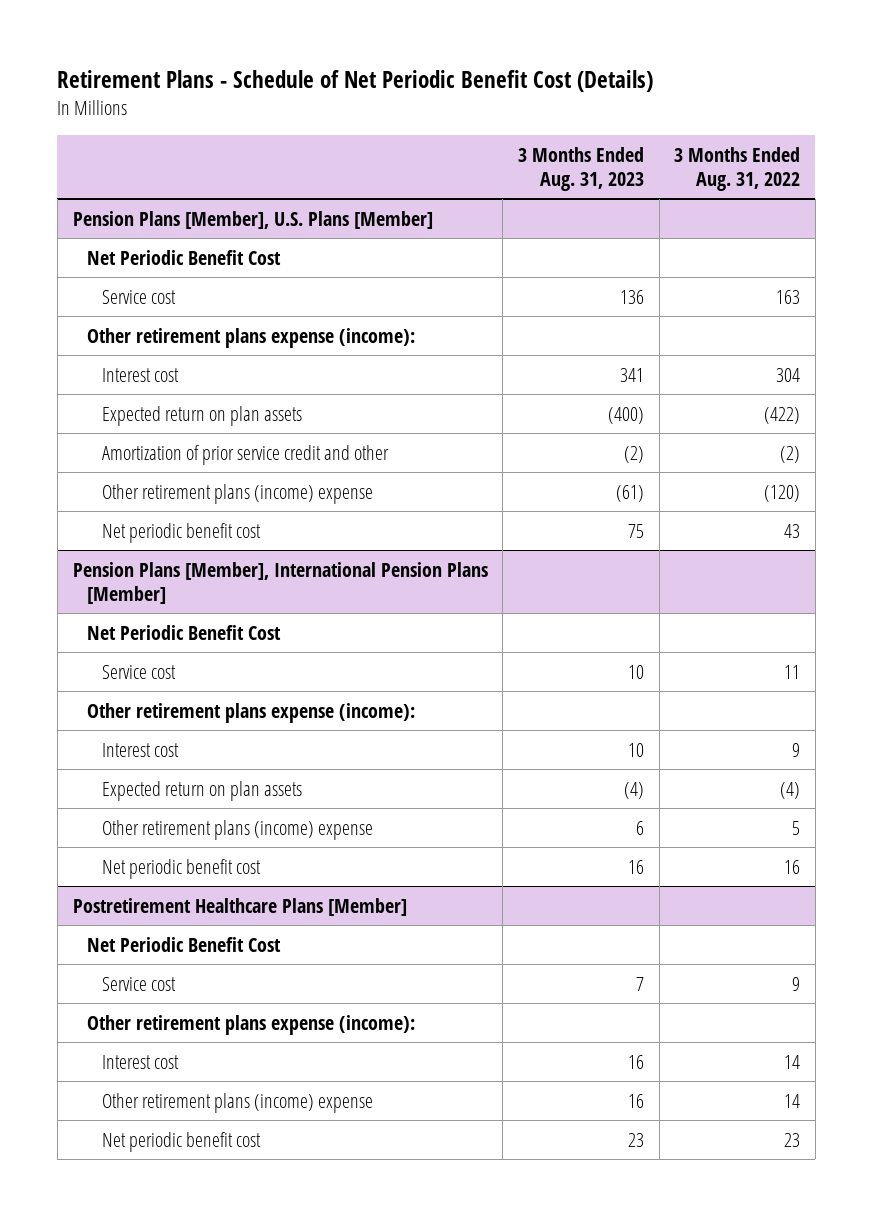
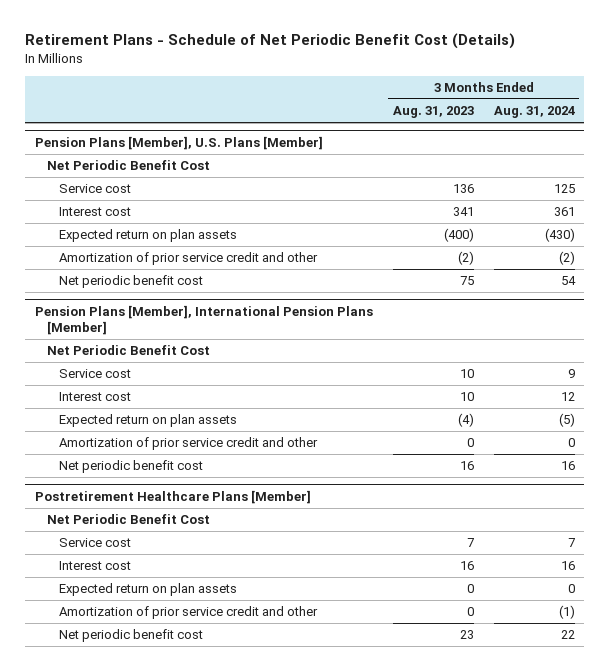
[674,146,801,191] 3 Months Ended Aug. 31, 2022 -> none
none -> [493,106,575,119] Aug. 31, 2024
[87,327,416,348] Other retirement plans expense (income): -> none
[102,483,374,504] Other retirement plans (income) expense -> none
[87,702,416,723] Other retirement plans expense (income): -> none
[102,819,374,840] Other retirement plans (income) expense -> none
none -> [59,437,319,451] Amortization of prior service credit and other
[87,1014,416,1035] Other retirement plans expense (income): -> none
[102,1092,374,1113] Other retirement plans (income) expense -> none
none -> [59,583,238,597] Expected return on plan assets
none -> [59,606,319,620] Amortization of prior service credit and other

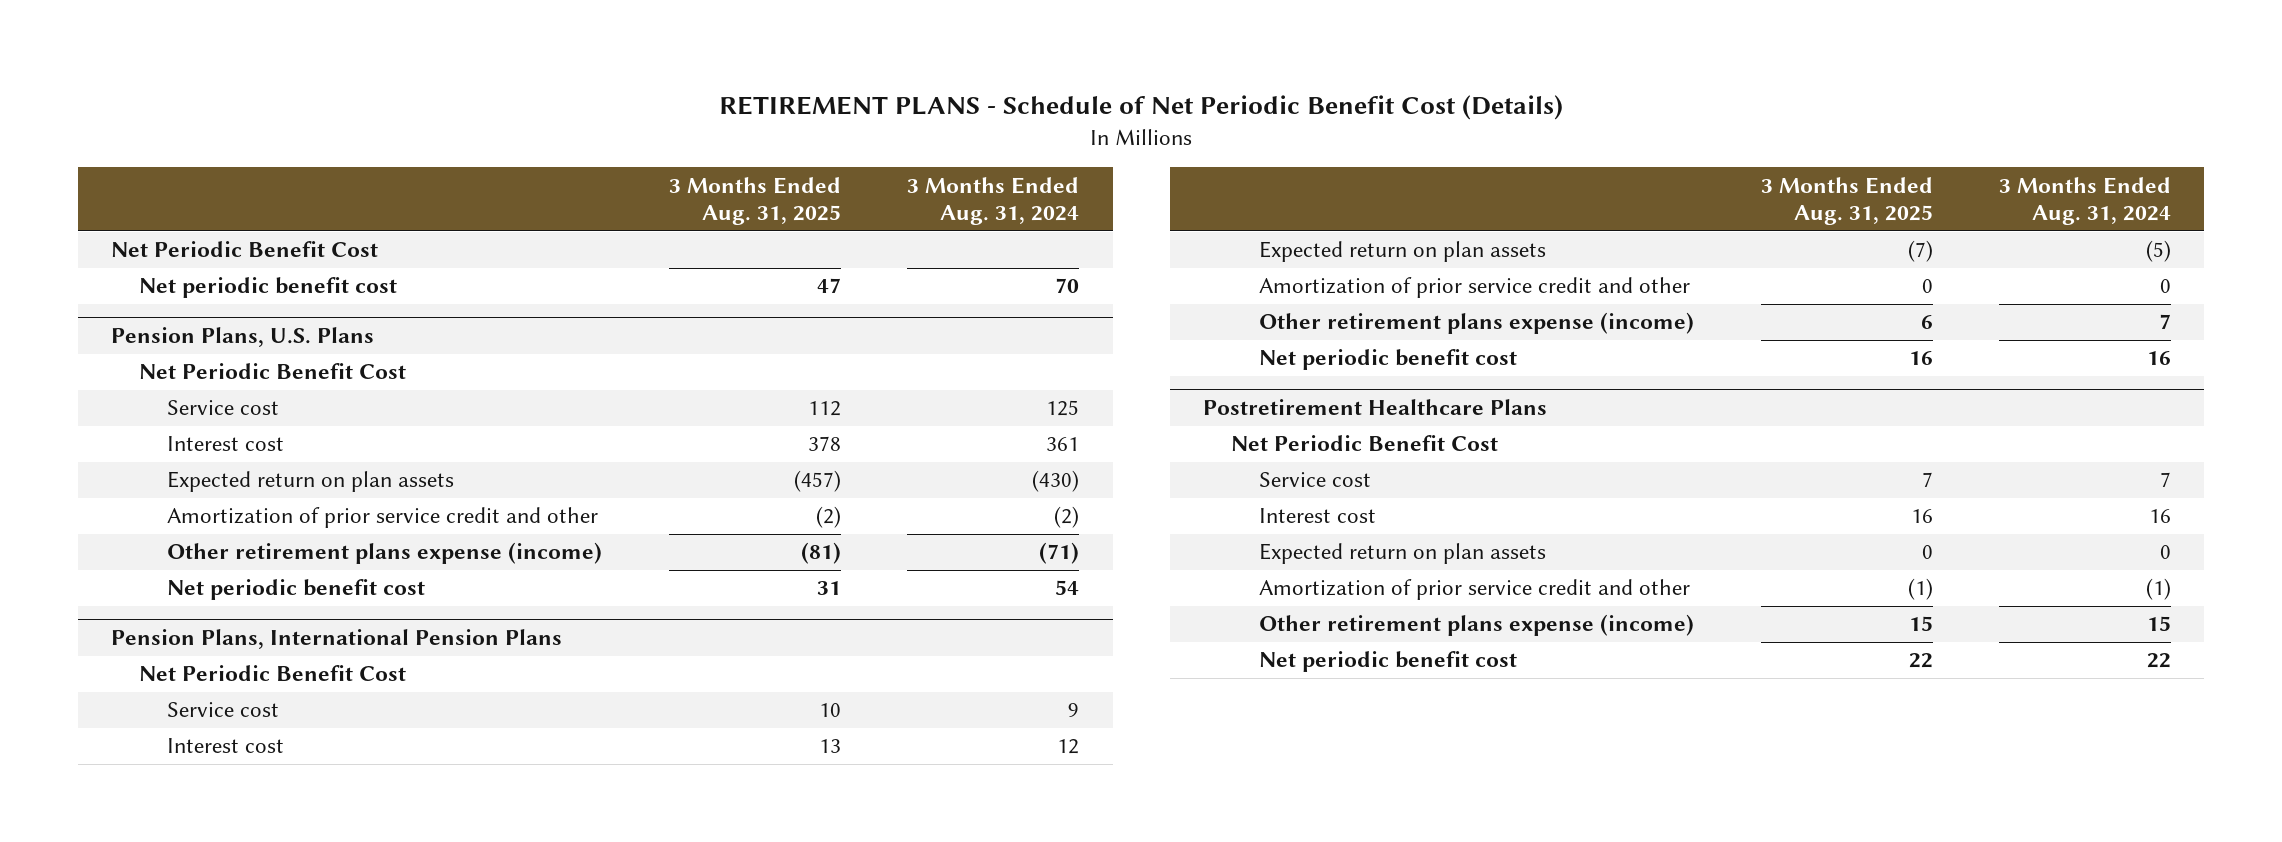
[25,33,516,50] Retirement Plans - Schedule of Net Periodic Benefit Cost (Details) -> [719,94,1564,120] RETIREMENT PLANS - Schedule of Net Periodic Benefit Cost (Details)
[392,106,474,119] Aug. 31, 2023 -> none
none -> [668,176,841,226] 3 Months Ended Aug. 31, 2025
[35,136,324,151] Pension Plans [Member], U.S. Plans [Member] -> none
none -> [139,277,398,299] Net periodic benefit cost
none -> [111,327,375,348] Pension Plans, U.S. Plans
none -> [139,363,407,380] Net Periodic Benefit Cost
none -> [167,542,603,565] Other retirement plans expense (income)
[35,305,374,335] Pension Plans [Member], International Pension Plans [Member] -> [111,629,563,650] Pension Plans, International Pension Plans
none -> [1258,312,1694,335] Other retirement plans expense (income)
[35,490,312,505] Postretirement Healthcare Plans [Member] -> [1203,399,1548,416] Postretirement Healthcare Plans
none -> [1258,614,1694,637] Other retirement plans expense (income)

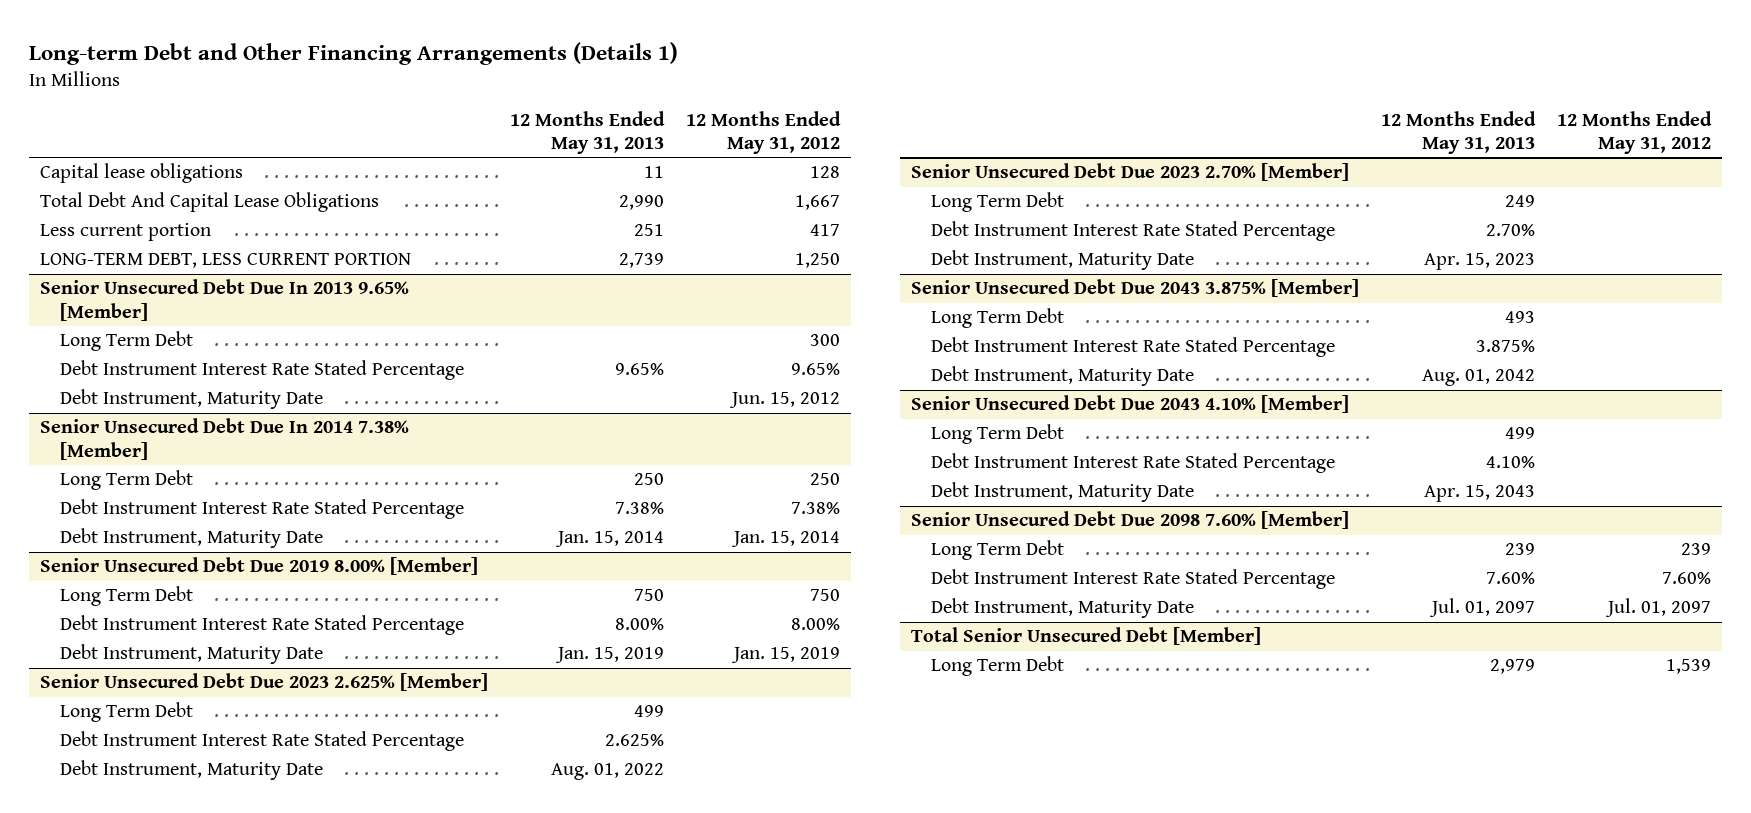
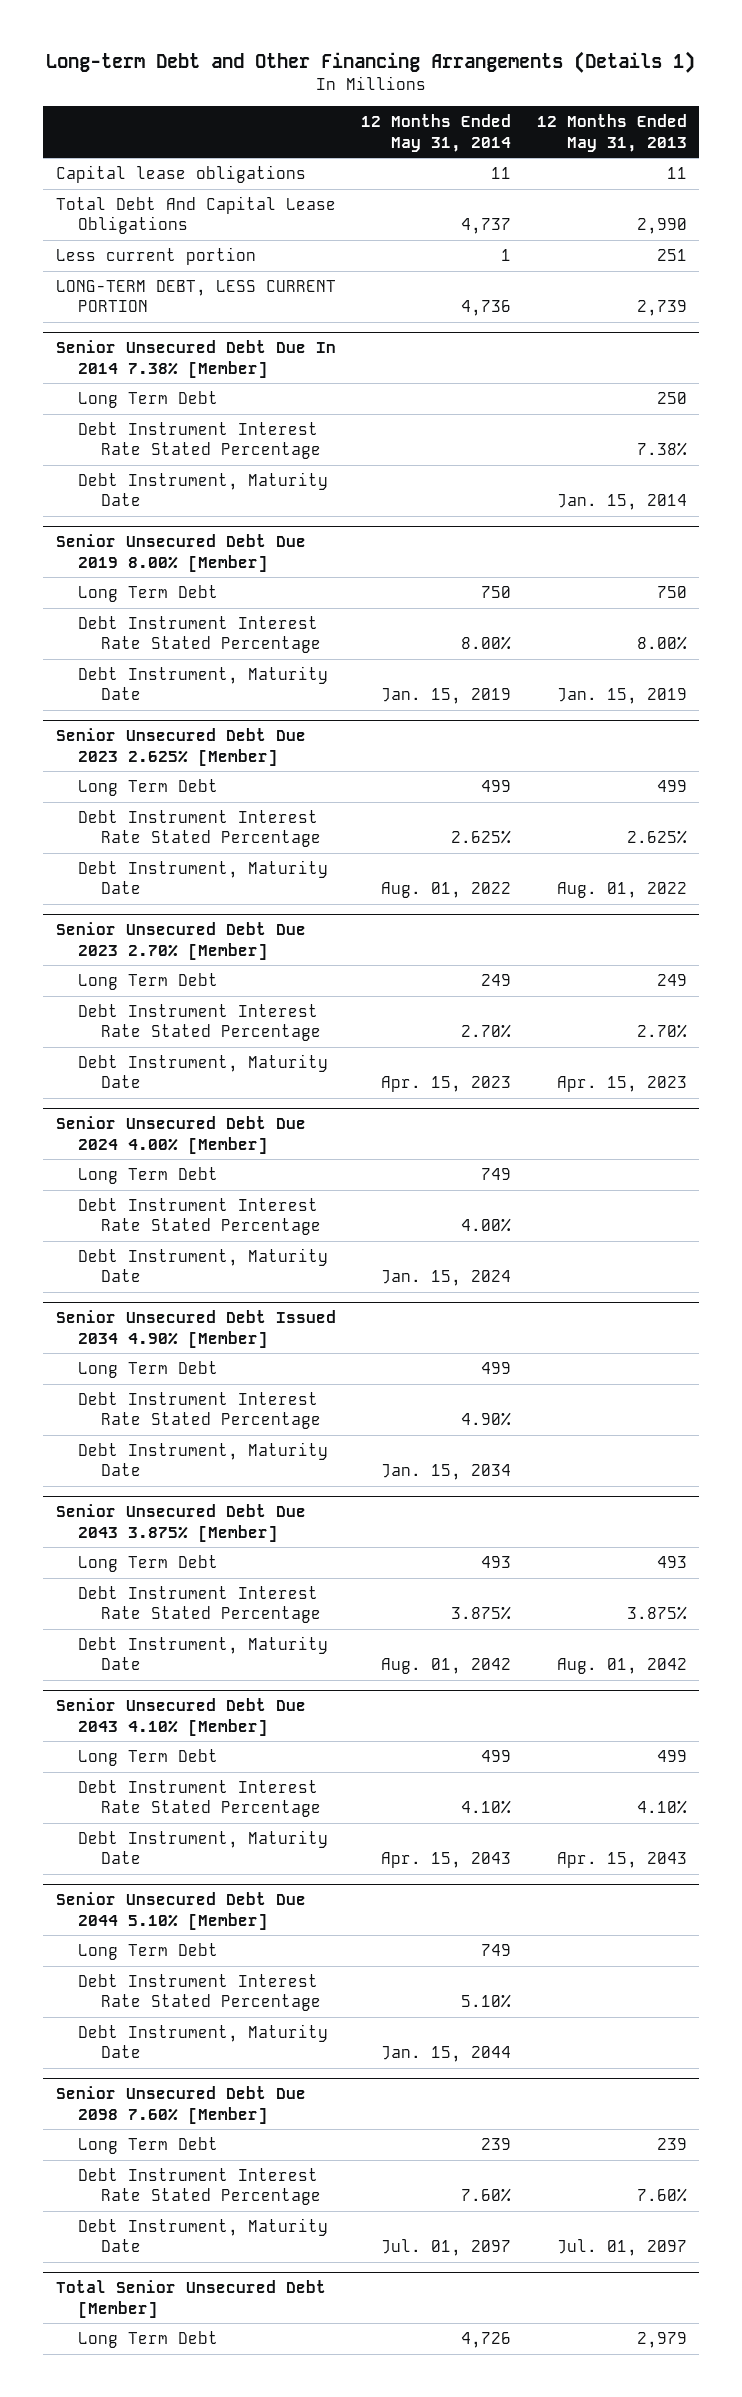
[686,110,842,155] 12 Months Ended May 31, 2012 -> none
none -> [361,114,512,152] 12 Months Ended May 31, 2014
[40,279,410,321] Senior Unsecured Debt Due In 2013 9.65% [Member] -> none
[59,331,193,352] Long Term Debt -> none
[59,360,464,381] Debt Instrument Interest Rate Stated Percentage -> none
[59,389,323,410] Debt Instrument, Maturity Date -> none
none -> [55,1116,306,1154] Senior Unsecured Debt Due 2024 4.00% [Member]
none -> [78,1167,219,1185] Long Term Debt
none -> [78,1198,322,1236] Debt Instrument Interest Rate Stated Percentage
none -> [78,1248,329,1283] Debt Instrument, Maturity Date
none -> [55,1310,336,1348] Senior Unsecured Debt Issued 2034 4.90% [Member]
none -> [78,1361,219,1379] Long Term Debt
none -> [78,1392,322,1430] Debt Instrument Interest Rate Stated Percentage
none -> [78,1442,329,1477] Debt Instrument, Maturity Date
none -> [55,1892,306,1930] Senior Unsecured Debt Due 2044 5.10% [Member]
none -> [78,1943,219,1961] Long Term Debt
none -> [78,1974,322,2012] Debt Instrument Interest Rate Stated Percentage
none -> [78,2024,329,2059] Debt Instrument, Maturity Date

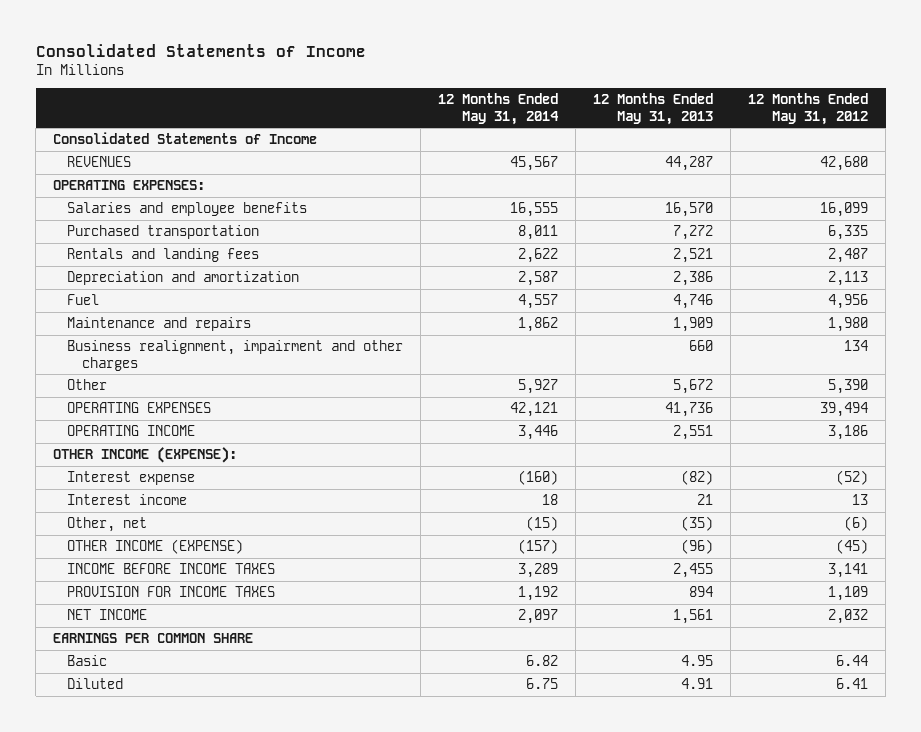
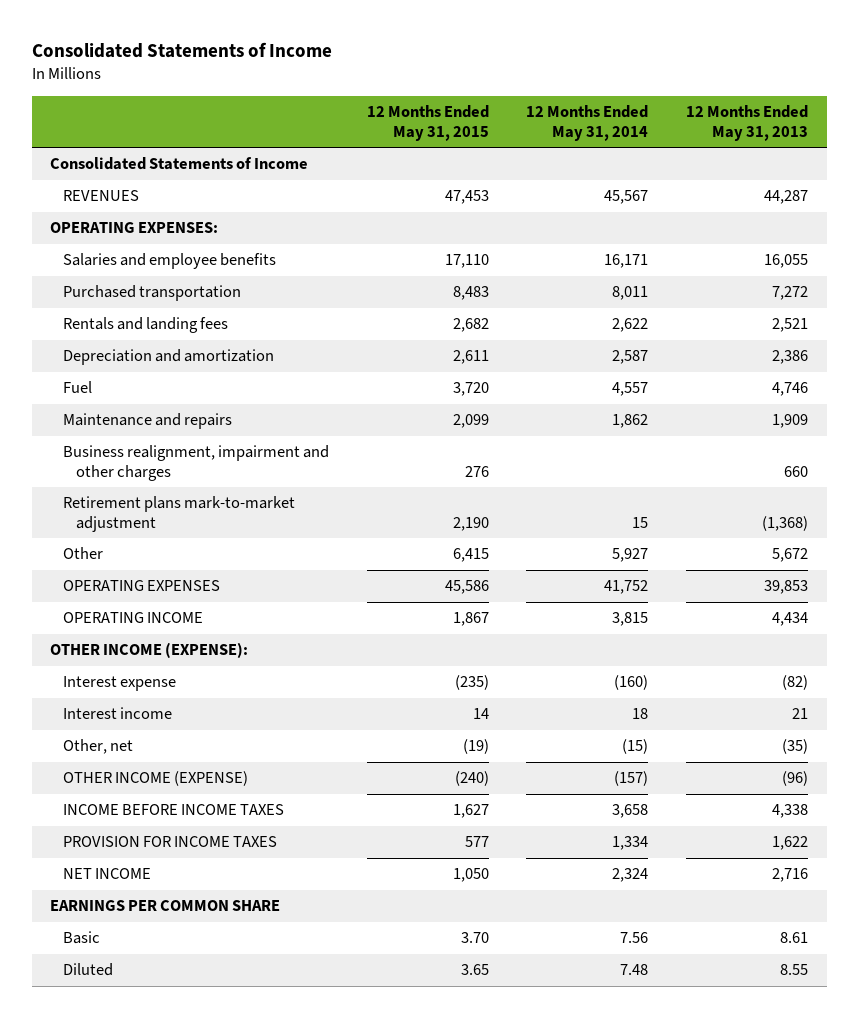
[748,93,869,125] 12 Months Ended May 31, 2012 -> none
none -> [366,105,489,141] 12 Months Ended May 31, 2015
[510,202,559,218] 16,555 -> [604,254,649,269] 16,171
[665,202,714,218] 16,570 -> [763,254,808,269] 16,055
none -> [63,496,296,532] Retirement plans mark-to-market adjustment
[510,402,559,418] 42,121 -> [604,580,649,595] 41,752
[665,402,714,418] 41,736 -> [763,580,808,595] 39,853
[518,425,559,441] 3,446 -> [612,612,649,627] 3,815
[673,425,714,441] 2,551 -> [771,612,808,627] 4,434
[518,563,559,579] 3,289 -> [612,804,649,819] 3,658
[673,563,714,579] 2,455 -> [771,804,808,819] 4,338
[518,586,559,602] 1,192 -> [612,836,649,851] 1,334
[689,586,714,598] 894 -> [771,836,808,851] 1,622
[518,609,559,625] 2,097 -> [612,868,649,883] 2,324
[673,609,714,625] 1,561 -> [771,868,808,883] 2,716
[526,655,559,667] 6.82 -> [620,932,649,944] 7.56
[681,655,714,667] 4.95 -> [779,932,808,944] 8.61
[526,678,559,690] 6.75 -> [620,964,649,976] 7.48
[681,678,714,690] 4.91 -> [779,964,808,976] 8.55

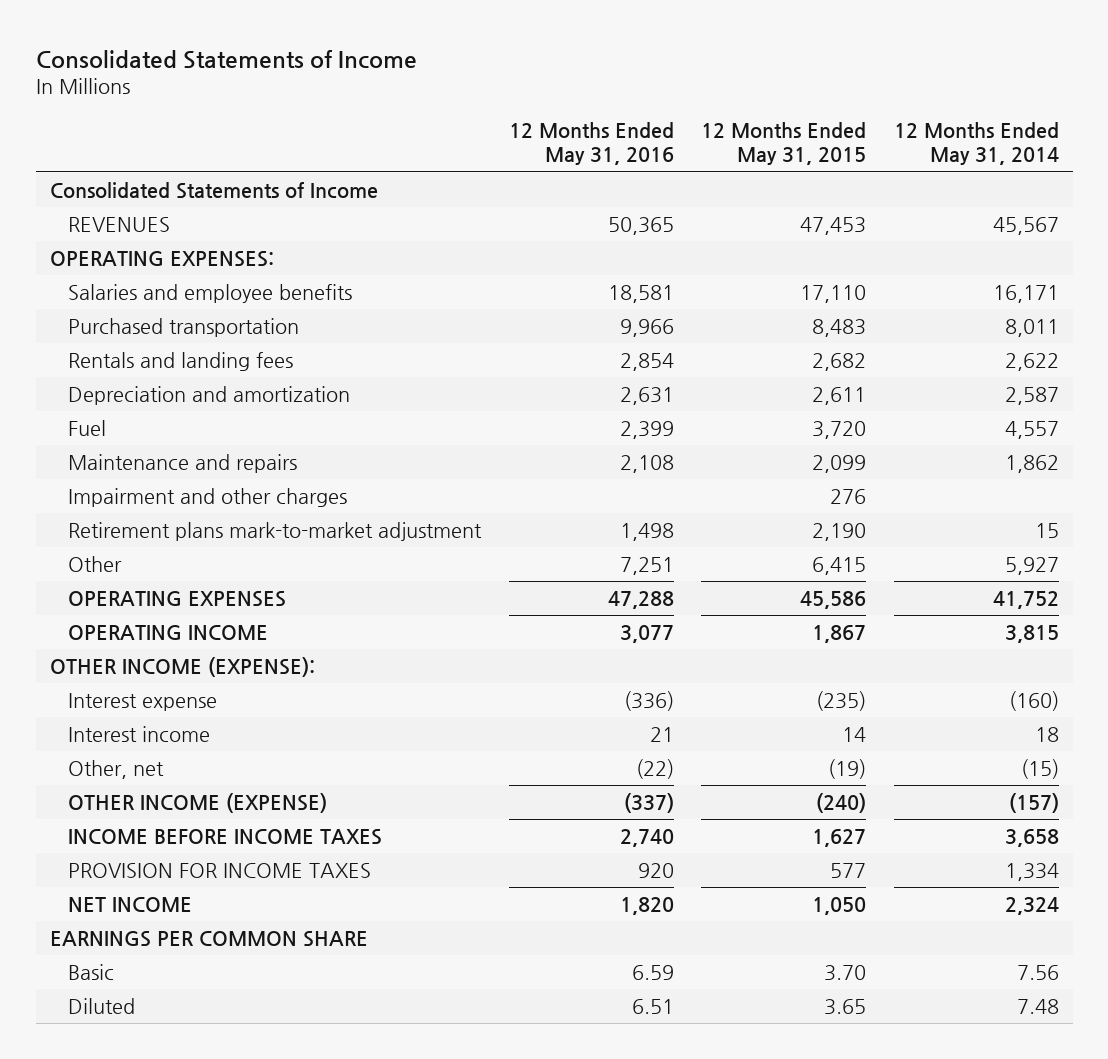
[685,105,808,141] 12 Months Ended May 31, 2013 -> none
none -> [508,122,674,166] 12 Months Ended May 31, 2016
[63,445,330,481] Business realignment, impairment and other charges -> [68,488,348,508] Impairment and other charges

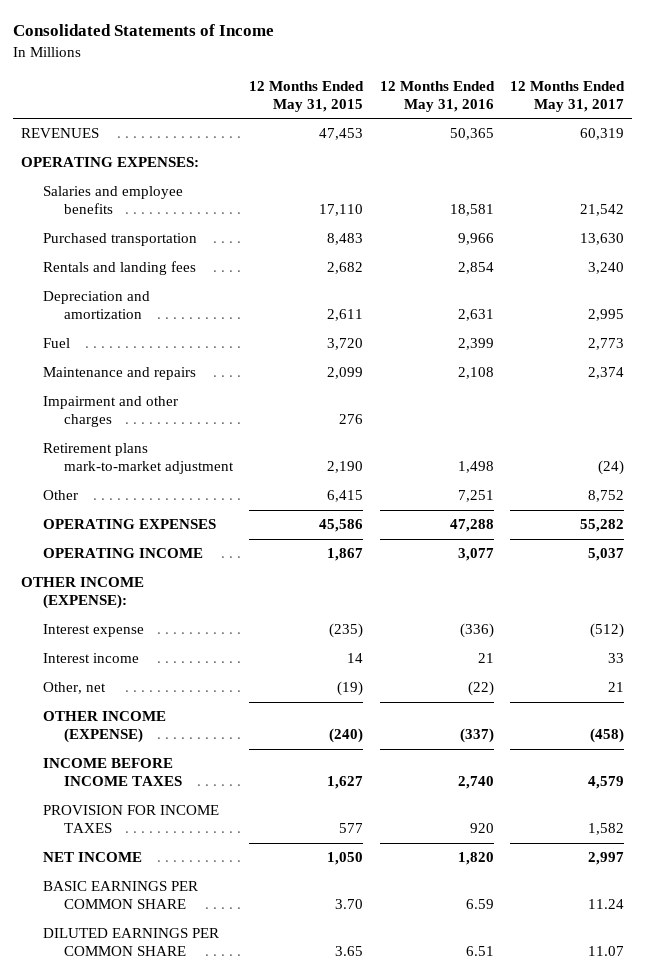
[893,122,1059,166] 12 Months Ended May 31, 2014 -> none
none -> [509,80,625,112] 12 Months Ended May 31, 2017
[49,182,378,200] Consolidated Statements of Income -> none
[49,931,368,948] EARNINGS PER COMMON SHARE -> none
[68,964,115,981] Basic -> [42,881,198,910] BASIC EARNINGS PER COMMON SHARE
[68,998,136,1015] Diluted -> [42,928,219,957] DILUTED EARNINGS PER COMMON SHARE

